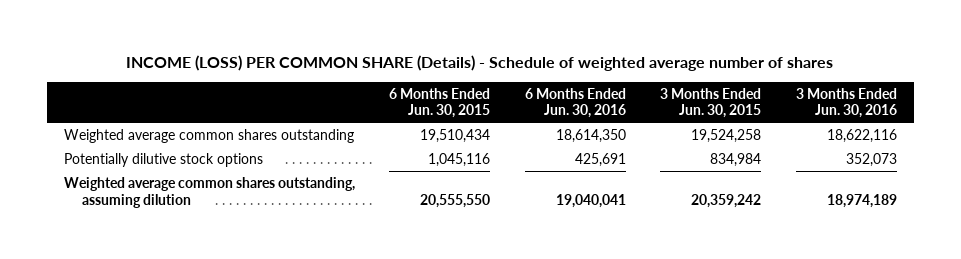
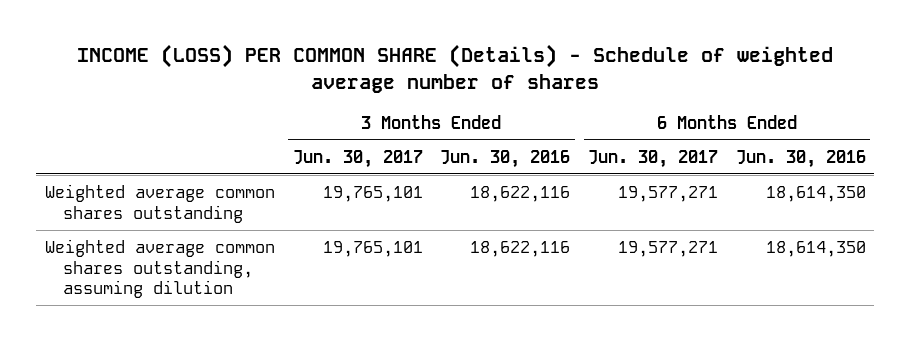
[389,87,491,119] 6 Months Ended Jun. 30, 2015 -> none
[660,87,762,119] 3 Months Ended Jun. 30, 2015 -> none
none -> [292,149,423,168] Jun. 30, 2017
none -> [587,149,718,168] Jun. 30, 2017
[64,152,264,167] Potentially dilutive stock options -> none
[555,193,626,208] 19,040,041 -> [765,240,866,257] 18,614,350
[826,193,897,208] 18,974,189 -> [470,240,571,257] 18,622,116

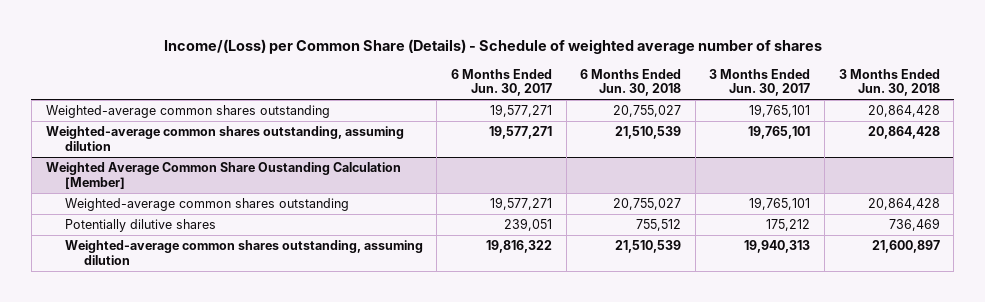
[77,44,834,93] INCOME (LOSS) PER COMMON SHARE (Details) - Schedule of weighted average number of shares -> [163,38,822,54] Income/(Loss) per Common Share (Details) - Schedule of weighted average number of shares
[440,149,571,168] Jun. 30, 2016 -> none
[735,149,866,168] Jun. 30, 2016 -> none
none -> [580,68,682,97] 6 Months Ended Jun. 30, 2018
none -> [838,68,940,97] 3 Months Ended Jun. 30, 2018
[44,183,275,223] Weighted average common shares outstanding -> [45,105,330,119] Weighted-average common shares outstanding
[44,238,275,299] Weighted average common shares outstanding, assuming dilution -> [45,126,404,151] Weighted-average common shares outstanding, assuming dilution
none -> [45,162,401,189] Weighted Average Common Share Oustanding Calculation [Member]
none -> [64,198,349,212] Weighted-average common shares outstanding
none -> [64,219,216,233] Potentially dilutive shares
none -> [64,240,423,265] Weighted-average common shares outstanding, assuming dilution

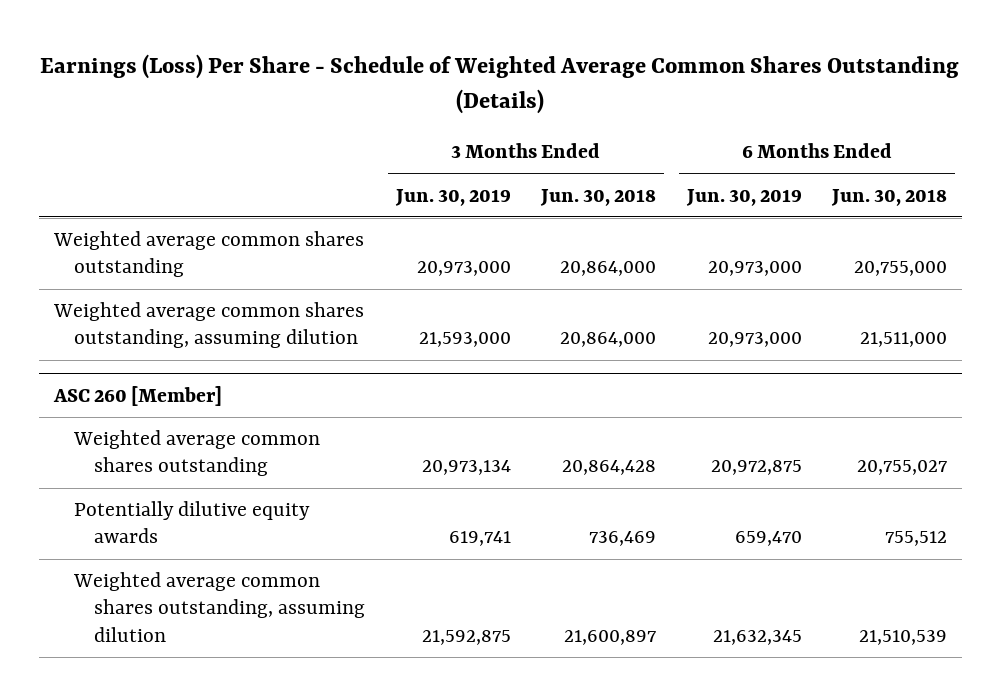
[163,38,822,54] Income/(Loss) per Common Share (Details) - Schedule of weighted average number of shares -> [40,54,960,114] Earnings (Loss) Per Share - Schedule of Weighted Average Common Shares Outstanding (Details)
[450,68,552,97] 6 Months Ended Jun. 30, 2017 -> none
[709,68,811,97] 3 Months Ended Jun. 30, 2017 -> none
none -> [394,188,511,206] Jun. 30, 2019
none -> [685,188,802,206] Jun. 30, 2019
[45,162,401,189] Weighted Average Common Share Oustanding Calculation [Member] -> none
[45,105,330,119] Weighted-average common shares outstanding -> [52,231,364,278] Weighted average common shares outstanding
[613,105,682,118] 20,755,027 -> [854,261,948,277] 20,755,000
[867,105,940,118] 20,864,428 -> [560,261,657,277] 20,864,000
[45,126,404,151] Weighted-average common shares outstanding, assuming dilution -> [52,302,364,349] Weighted average common shares outstanding, assuming dilution
[615,126,682,140] 21,510,539 -> [860,332,948,348] 21,511,000
[867,126,940,140] 20,864,428 -> [560,332,657,348] 20,864,000
none -> [52,385,222,406] ASC 260 [Member]
[64,198,349,212] Weighted-average common shares outstanding -> [73,430,321,477] Weighted average common shares outstanding
[64,219,216,233] Potentially dilutive shares -> [74,501,311,544] Potentially dilutive equity awards
[64,240,423,265] Weighted-average common shares outstanding, assuming dilution -> [73,572,366,642] Weighted average common shares outstanding, assuming dilution

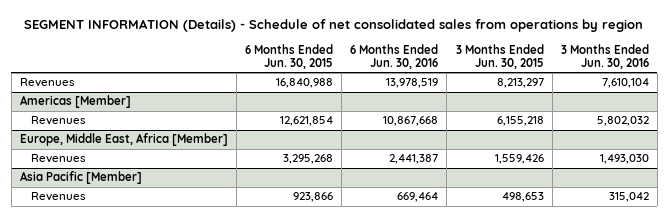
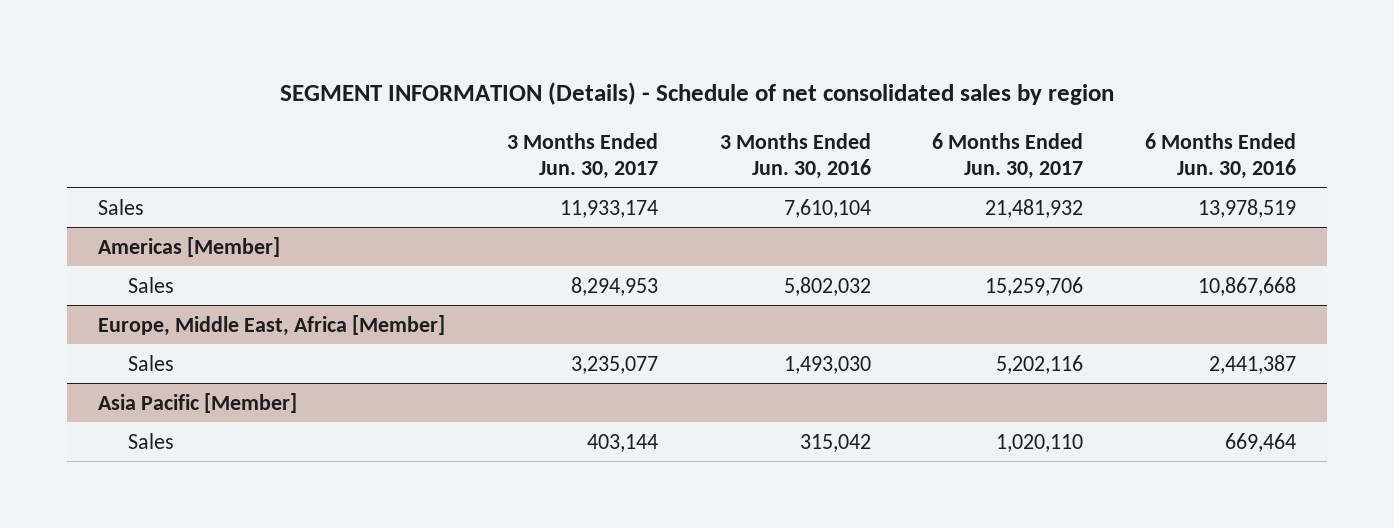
[24,19,644,33] SEGMENT INFORMATION (Details) - Schedule of net consolidated sales from operations by region -> [280,81,1115,105] SEGMENT INFORMATION (Details) - Schedule of net consolidated sales by region
[245,43,334,69] 6 Months Ended Jun. 30, 2015 -> none
[455,43,544,69] 3 Months Ended Jun. 30, 2015 -> none
none -> [506,133,658,179] 3 Months Ended Jun. 30, 2017
none -> [932,133,1084,179] 6 Months Ended Jun. 30, 2017
[20,78,76,88] Revenues -> [97,198,144,215] Sales
[30,116,86,126] Revenues -> [127,276,174,293] Sales
[30,154,86,164] Revenues -> [127,354,174,371] Sales
[30,192,86,202] Revenues -> [127,432,174,449] Sales

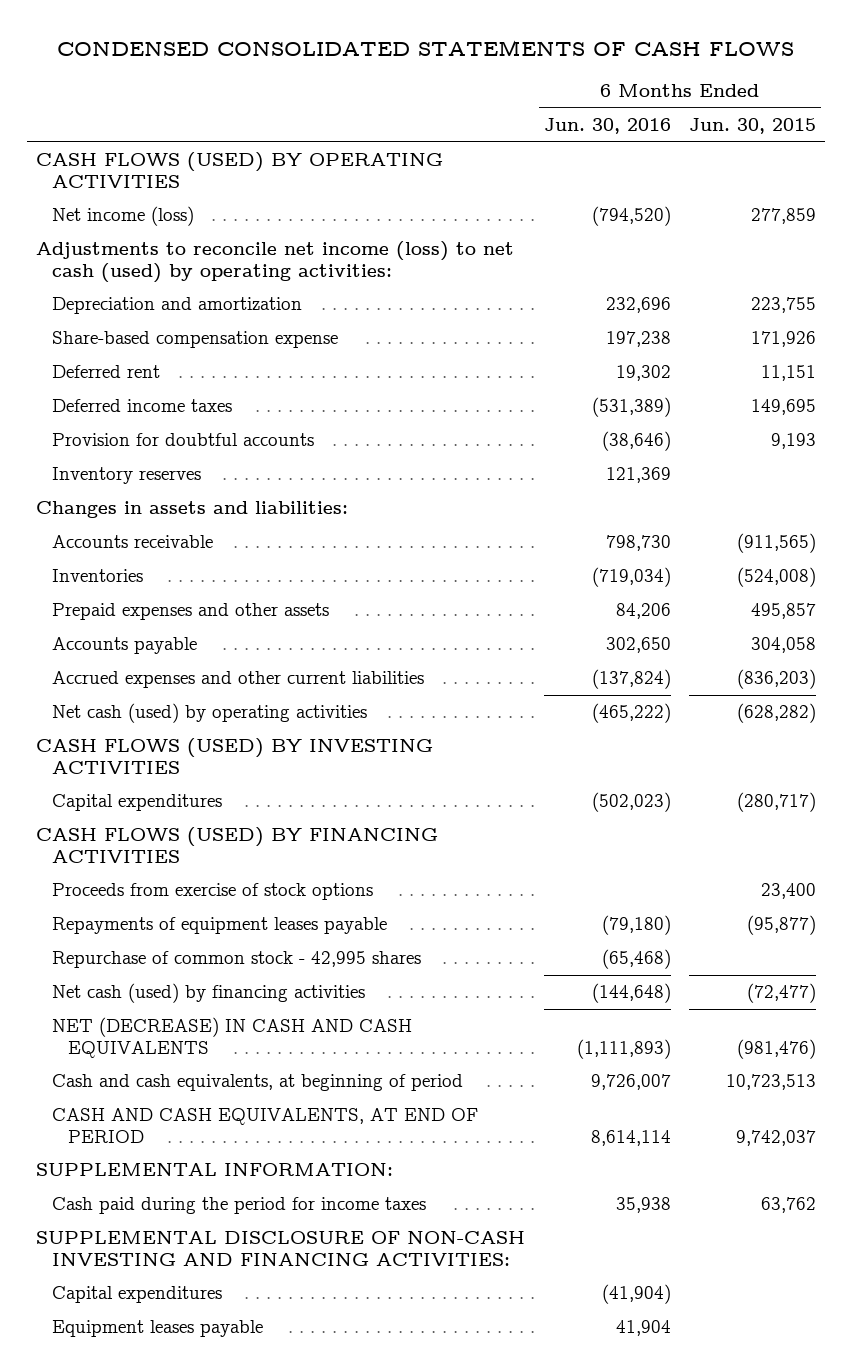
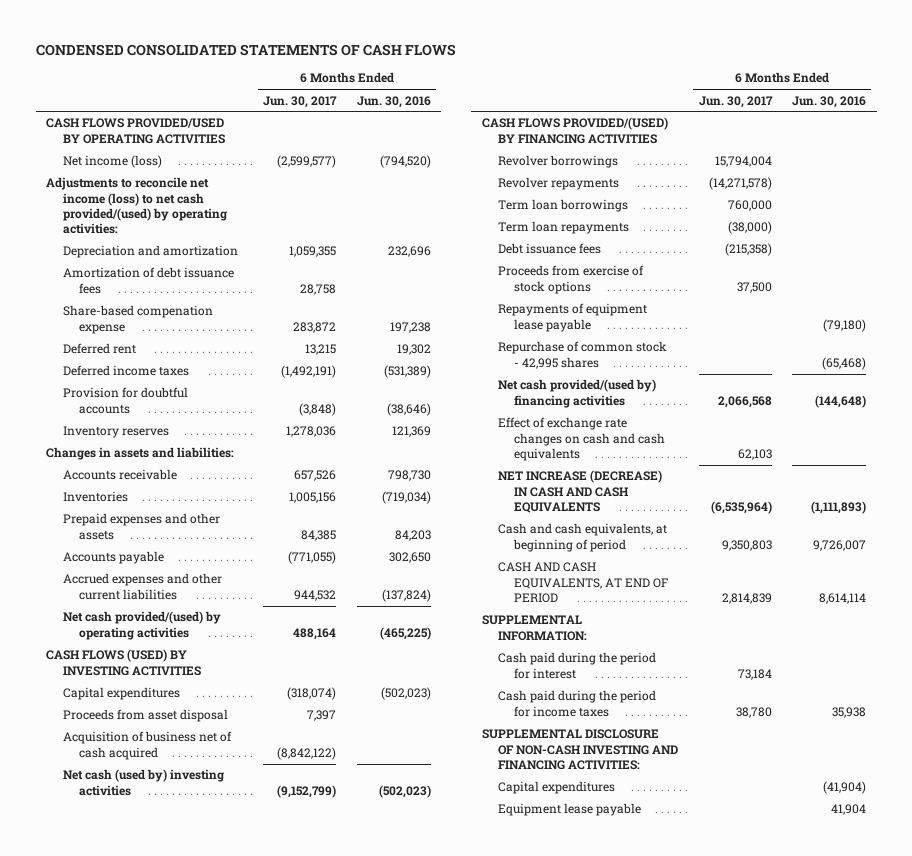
[689,117,817,134] Jun. 30, 2015 -> none
none -> [263,95,338,108] Jun. 30, 2017
[36,152,444,188] CASH FLOWS (USED) BY OPERATING ACTIVITIES -> [46,118,225,144] CASH FLOWS PROVIDED/USED BY OPERATING ACTIVITIES
[36,241,515,283] Adjustments to reconcile net income (loss) to net cash (used) by operating activities: -> [46,177,227,235] Adjustments to reconcile net income (loss) to net cash provided/(used) by operating activities:
none -> [62,267,234,294] Amortization of debt issuance fees
[52,331,339,349] Share-based compensation expense -> [62,305,213,334] Share-based compenation expense
[615,603,671,620] 84,206 -> [394,529,431,541] 84,203
[52,703,368,724] Net cash (used) by operating activities -> [62,611,221,640] Net cash provided/(used) by operating activities
[591,703,671,724] (465,222) -> [379,626,431,640] (465,225)
none -> [62,709,228,723] Proceeds from asset disposal
none -> [62,731,232,760] Acquisition of business net of cash acquired
none -> [62,769,224,796] Net cash (used by) investing activities
[36,827,439,863] CASH FLOWS (USED) BY FINANCING ACTIVITIES -> [481,117,668,144] CASH FLOWS PROVIDED/(USED) BY FINANCING ACTIVITIES
none -> [497,155,618,169] Revolver borrowings
none -> [497,177,619,191] Revolver repayments
none -> [497,199,628,213] Term loan borrowings
none -> [497,221,629,235] Term loan repayments
none -> [497,243,601,255] Debt issuance fees
[52,917,388,935] Repayments of equipment leases payable -> [497,303,647,332] Repayments of equipment lease payable
[52,983,366,1004] Net cash (used) by financing activities -> [497,379,656,408] Net cash provided/(used by) financing activities
none -> [497,417,666,462] Effect of exchange rate changes on cash and cash equivalents
[52,1017,413,1058] NET (DECREASE) IN CASH AND CASH EQUIVALENTS -> [497,470,662,514] NET INCREASE (DECREASE) IN CASH AND CASH EQUIVALENTS
none -> [497,652,656,679] Cash paid during the period for interest
[52,1320,264,1338] Equipment leases payable -> [497,803,641,817] Equipment lease payable

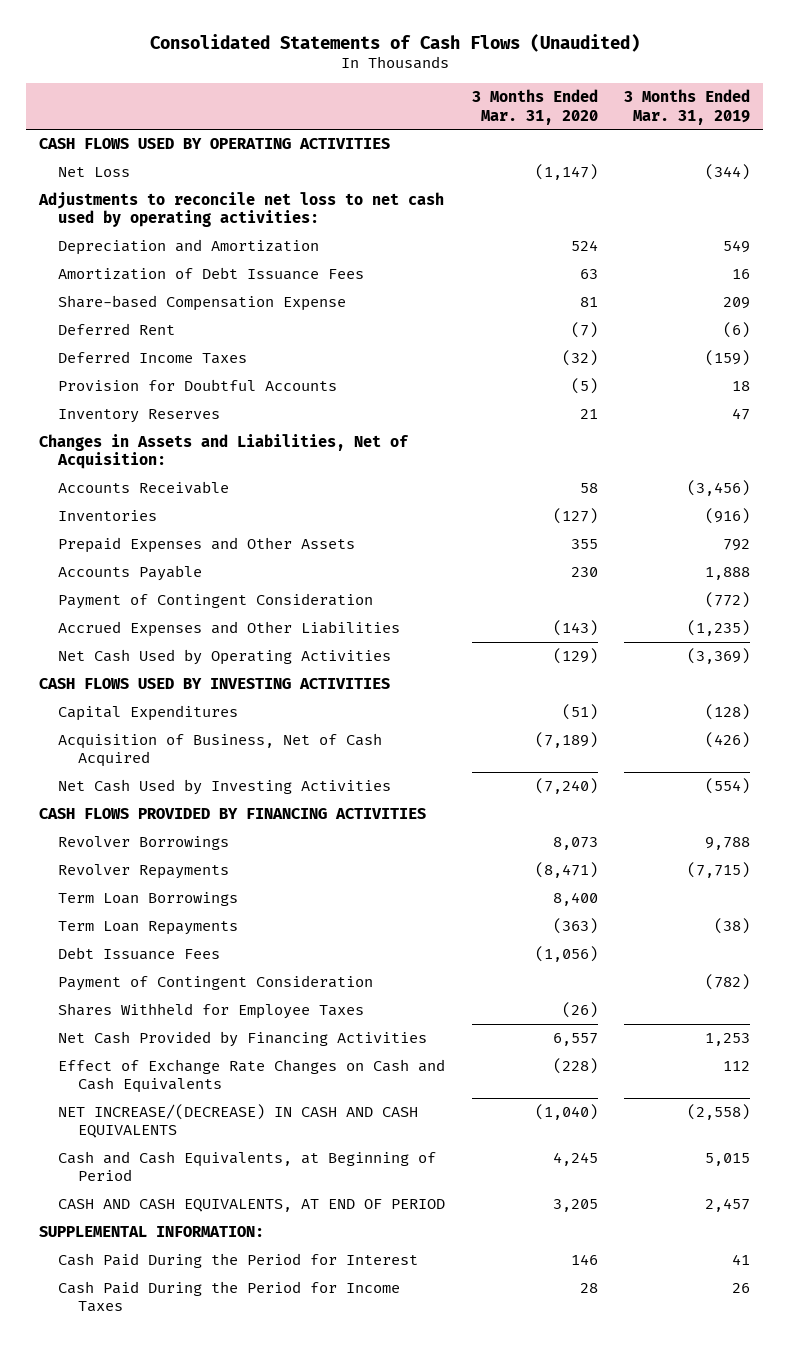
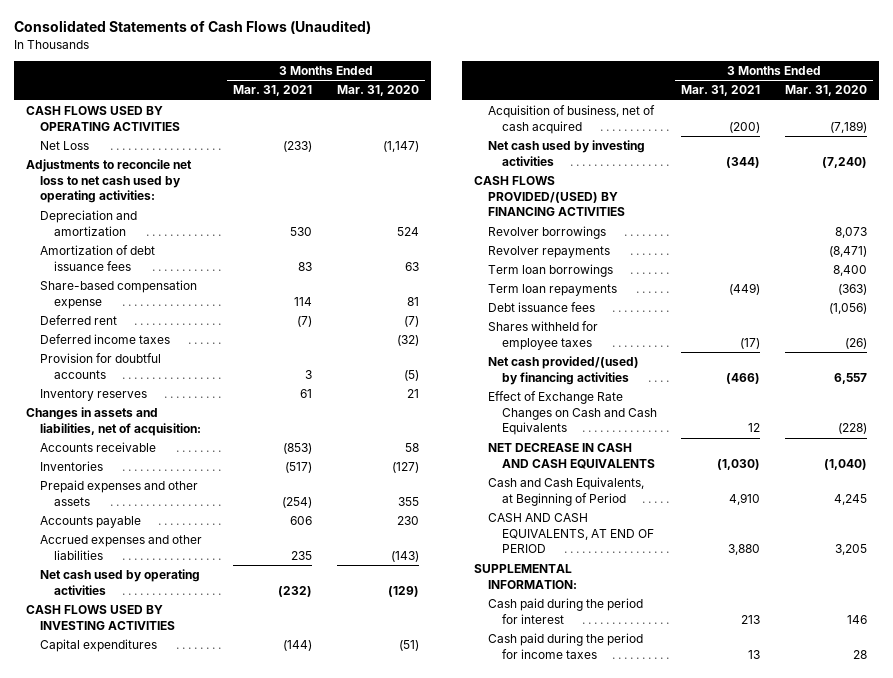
[624,89,751,125] 3 Months Ended Mar. 31, 2019 -> none
none -> [233,85,313,97] Mar. 31, 2021
[58,238,320,255] Depreciation and Amortization -> [39,210,137,236] Depreciation and amortization
[58,266,365,280] Amortization of Debt Issuance Fees -> [39,245,155,271] Amortization of debt issuance fees
[58,294,347,311] Share-based Compensation Expense -> [39,280,197,309] Share-based compensation expense
[58,322,176,335] Deferred Rent -> [39,315,117,326] Deferred rent
[58,350,248,364] Deferred Income Taxes -> [39,334,170,345] Deferred income taxes
[58,378,338,391] Provision for Doubtful Accounts -> [39,353,161,379] Provision for doubtful accounts
[58,408,221,423] Inventory Reserves -> [39,389,147,402] Inventory reserves
[38,433,409,470] Changes in Assets and Liabilities, Net of Acquisition: -> [26,407,201,436] Changes in assets and liabilities, net of acquisition:
[58,480,230,494] Accounts Receivable -> [39,442,156,453] Accounts receivable
[58,592,374,609] Payment of Contingent Consideration -> none
[58,536,356,553] Prepaid Expenses and Other Assets -> [39,480,198,506] Prepaid expenses and other assets
[58,564,203,581] Accounts Payable -> [39,516,141,529] Accounts payable
[58,620,401,637] Accrued Expenses and Other Liabilities -> [39,535,202,560] Accrued expenses and other liabilities
[58,648,392,665] Net Cash Used by Operating Activities -> [39,569,200,595] Net cash used by operating activities
[58,974,374,991] Payment of Contingent Consideration -> none
[58,704,239,721] Capital Expenditures -> [39,639,157,653] Capital expenditures
[58,732,383,768] Acquisition of Business, Net of Cash Acquired -> [487,105,655,134] Acquisition of business, net of cash acquired
[58,778,392,795] Net Cash Used by Investing Activities -> [487,140,645,166] Net cash used by investing activities
[38,807,426,819] CASH FLOWS PROVIDED BY FINANCING ACTIVITIES -> [474,176,625,217] CASH FLOWS PROVIDED/(USED) BY FINANCING ACTIVITIES
[58,835,230,850] Revolver Borrowings -> [487,226,606,240] Revolver borrowings
[58,863,230,879] Revolver Repayments -> [487,246,610,259] Revolver repayments
[58,891,239,906] Term Loan Borrowings -> [487,264,613,278] Term loan borrowings
[58,920,239,935] Term Loan Repayments -> [487,284,617,297] Term loan repayments
[58,946,221,960] Debt Issuance Fees -> [487,302,595,313] Debt issuance fees
[58,1002,365,1019] Shares Withheld for Employee Taxes -> [487,321,598,350] Shares withheld for employee taxes
[58,1030,428,1047] Net Cash Provided by Financing Activities -> [487,356,639,385] Net cash provided/(used) by financing activities
[58,1103,419,1139] NET INCREASE/(DECREASE) IN CASH AND CASH EQUIVALENTS -> [487,443,655,469] NET DECREASE IN CASH AND CASH EQUIVALENTS
[58,1252,419,1268] Cash Paid During the Period for Interest -> [487,598,643,624] Cash paid during the period for interest
[58,1280,401,1313] Cash Paid During the Period for Income Taxes -> [487,633,643,659] Cash paid during the period for income taxes

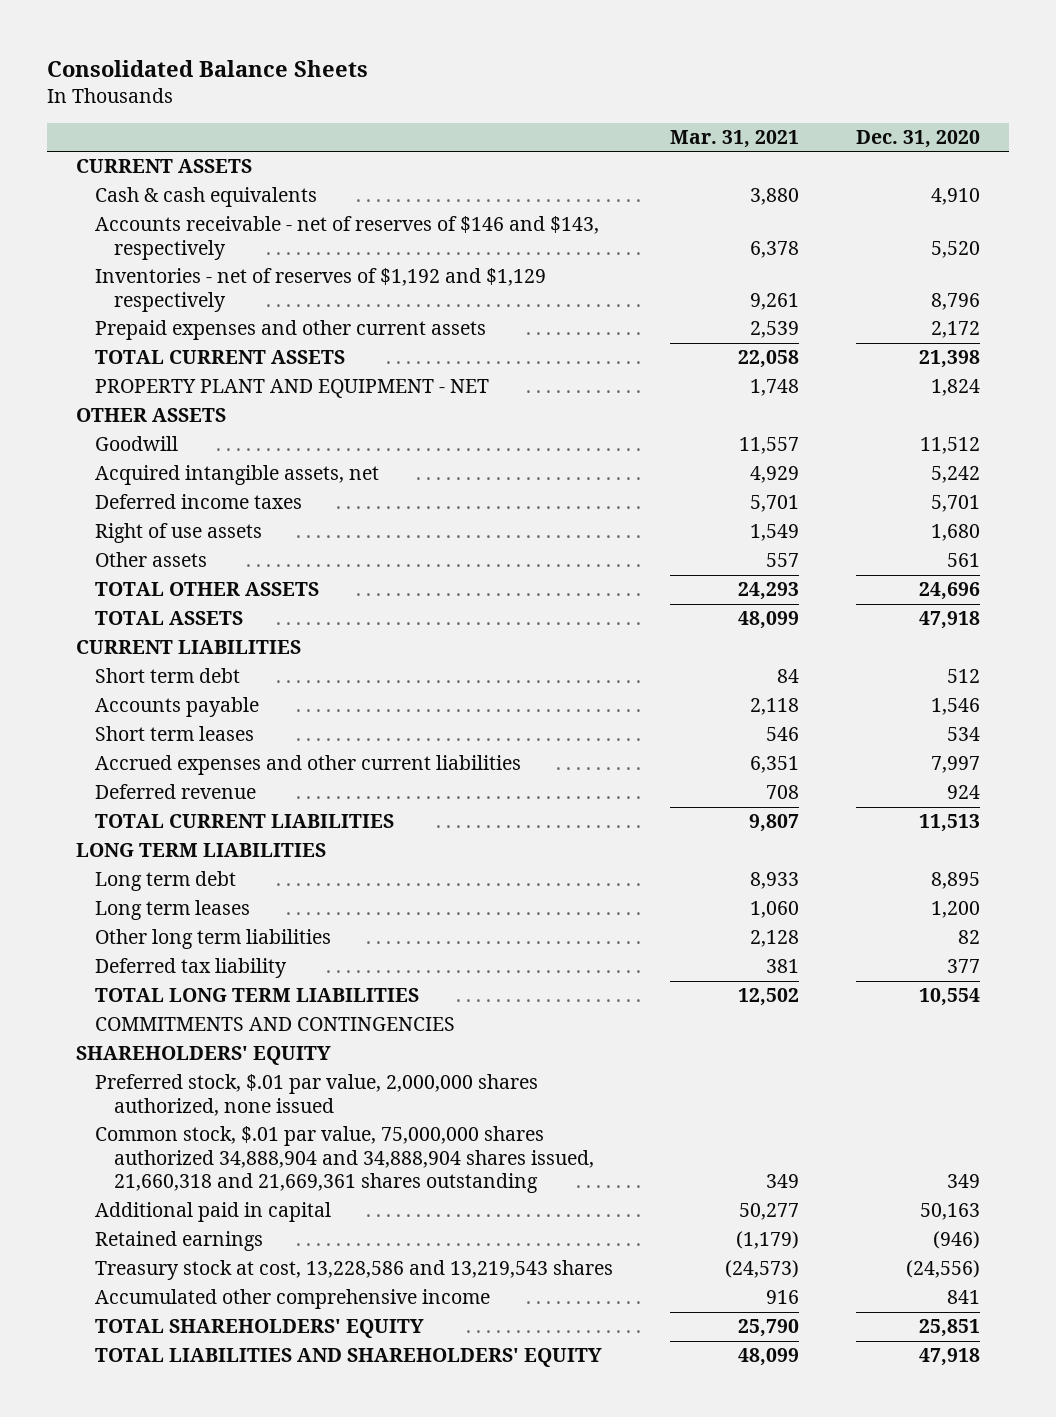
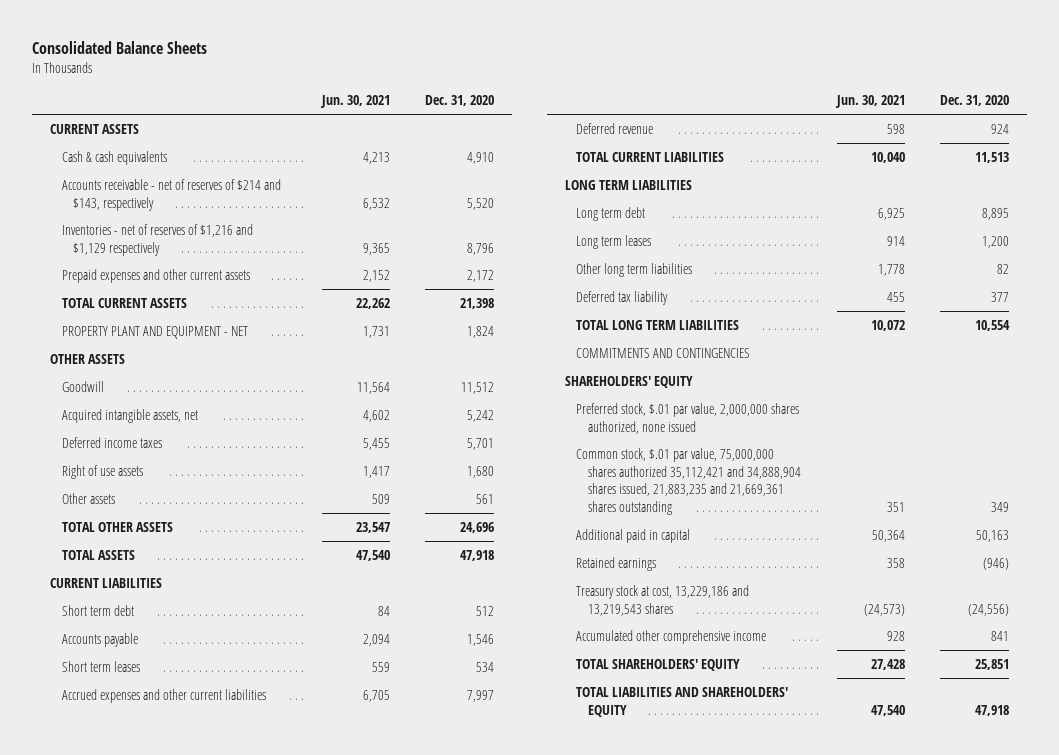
[669,129,799,148] Mar. 31, 2021 -> none
none -> [319,95,390,109] Jun. 30, 2021
[94,216,599,260] Accounts receivable - net of reserves of $146 and $143, respectively -> [61,178,281,211] Accounts receivable - net of reserves of $214 and $143, respectively
[94,268,546,312] Inventories - net of reserves of $1,192 and $1,129 respectively -> [61,223,253,256] Inventories - net of reserves of $1,216 and $1,129 respectively
[94,1126,594,1194] Common stock, $.01 par value, 75,000,000 shares authorized 34,888,904 and 34,888,904 shares issued, 21,660,318 and 21,669,361 shares outstanding -> [576,447,802,516] Common stock, $.01 par value, 75,000,000 shares authorized 35,112,421 and 34,888,904 shares issued, 21,883,235 and 21,669,361 shares outstanding
[94,1260,613,1281] Treasury stock at cost, 13,228,586 and 13,219,543 shares -> [576,584,750,616] Treasury stock at cost, 13,229,186 and 13,219,543 shares

